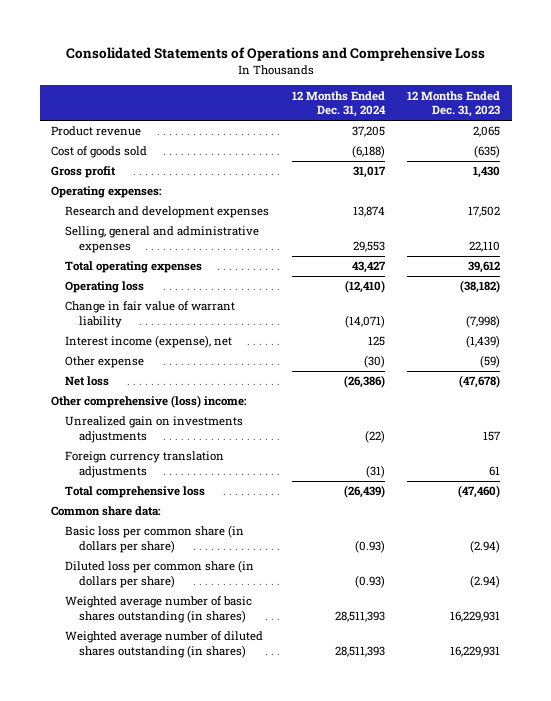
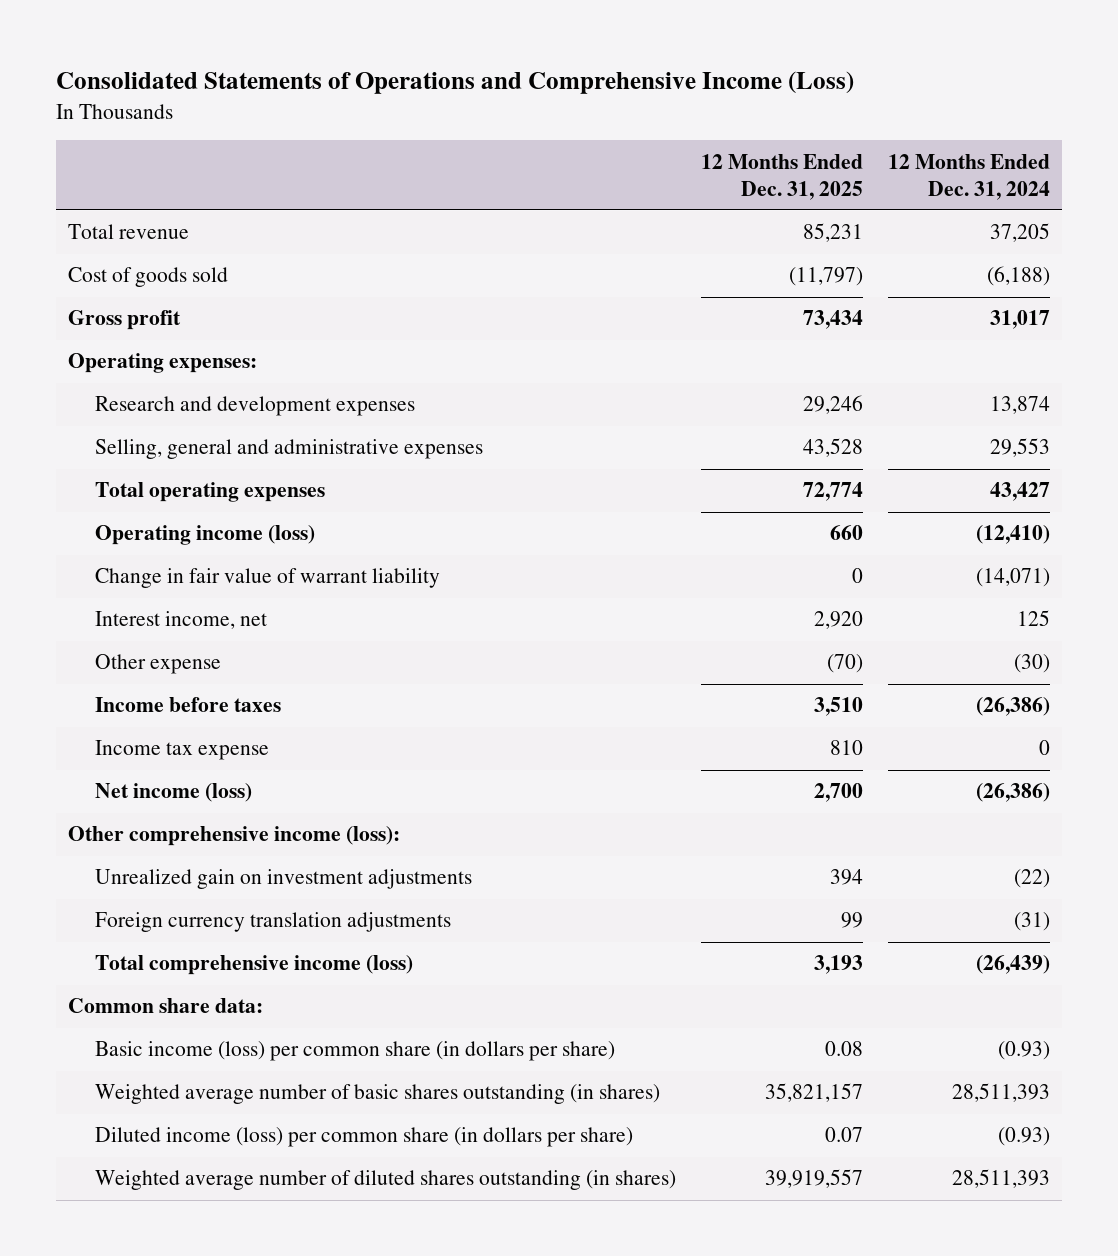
[65,46,485,61] Consolidated Statements of Operations and Comprehensive Loss -> [55,71,854,95] Consolidated Statements of Operations and Comprehensive Income (Loss)
[407,90,501,117] 12 Months Ended Dec. 31, 2023 -> none
none -> [701,153,864,200] 12 Months Ended Dec. 31, 2025
[51,126,142,137] Product revenue -> [68,224,190,240] Total revenue
[64,281,144,294] Operating loss -> [95,525,316,546] Operating income (loss)
[64,335,232,349] Interest income (expense), net -> [95,611,268,630] Interest income, net
none -> [95,697,282,713] Income before taxes
none -> [95,740,270,761] Income tax expense
[64,376,109,387] Net loss -> [95,783,253,803] Net income (loss)
[51,395,248,409] Other comprehensive (loss) income: -> [68,826,401,847] Other comprehensive income (loss):
[64,416,243,443] Unrealized gain on investments adjustments -> [95,869,473,890] Unrealized gain on investment adjustments
[64,486,205,499] Total comprehensive loss -> [95,955,414,976] Total comprehensive income (loss)
[64,560,254,588] Diluted loss per common share (in dollars per share) -> none
[64,525,244,553] Basic loss per common share (in dollars per share) -> [95,1041,616,1062] Basic income (loss) per common share (in dollars per share)
none -> [95,1127,634,1148] Diluted income (loss) per common share (in dollars per share)

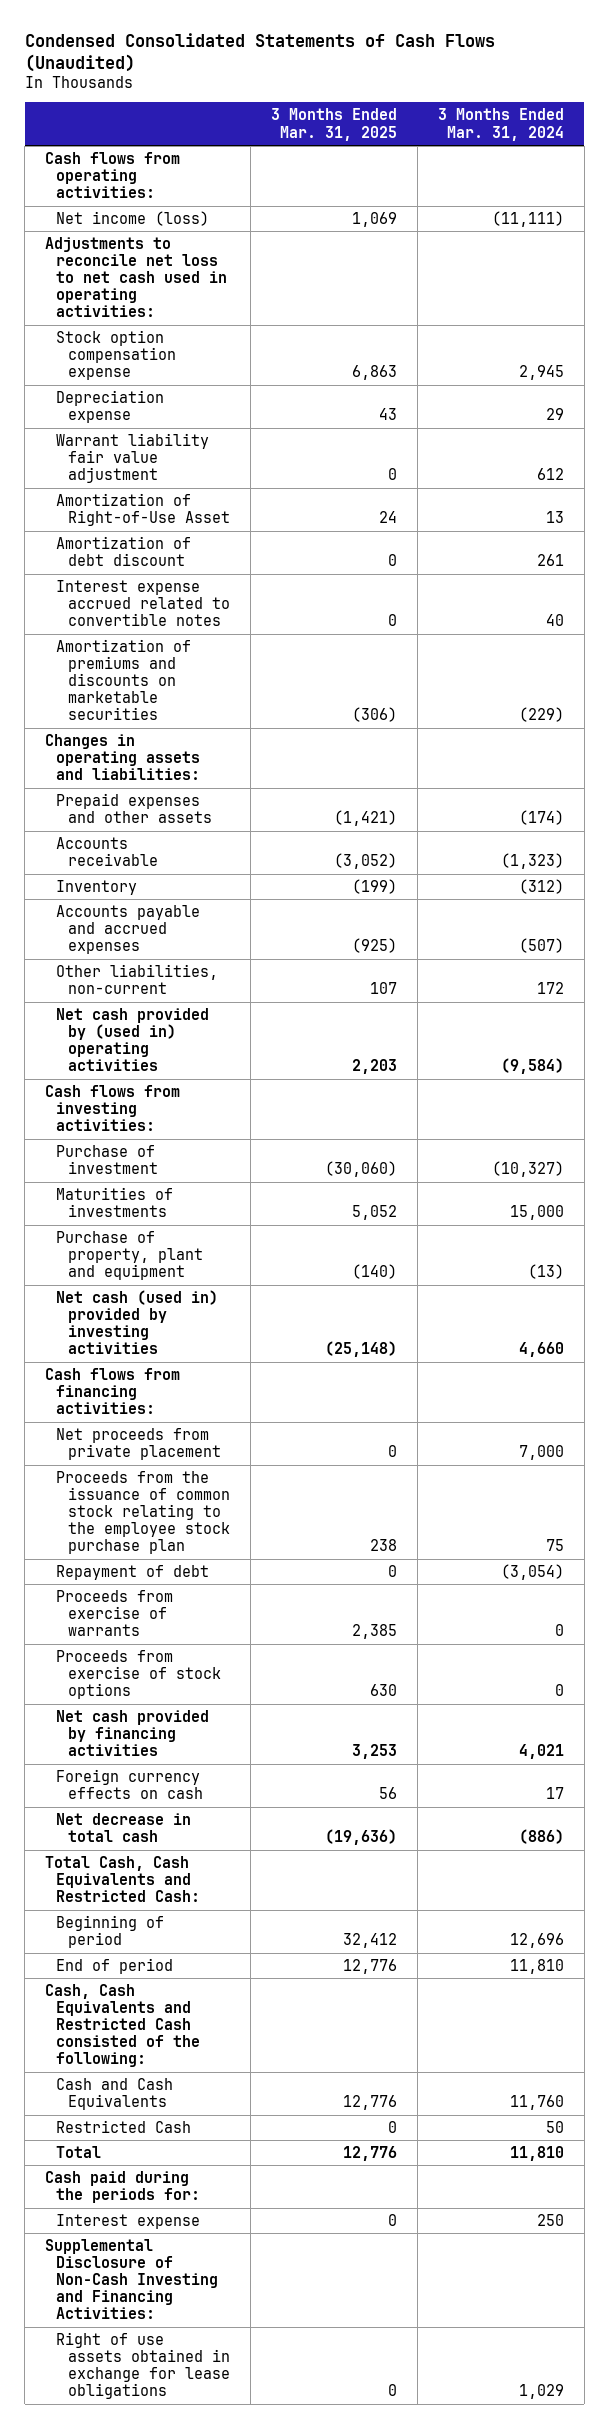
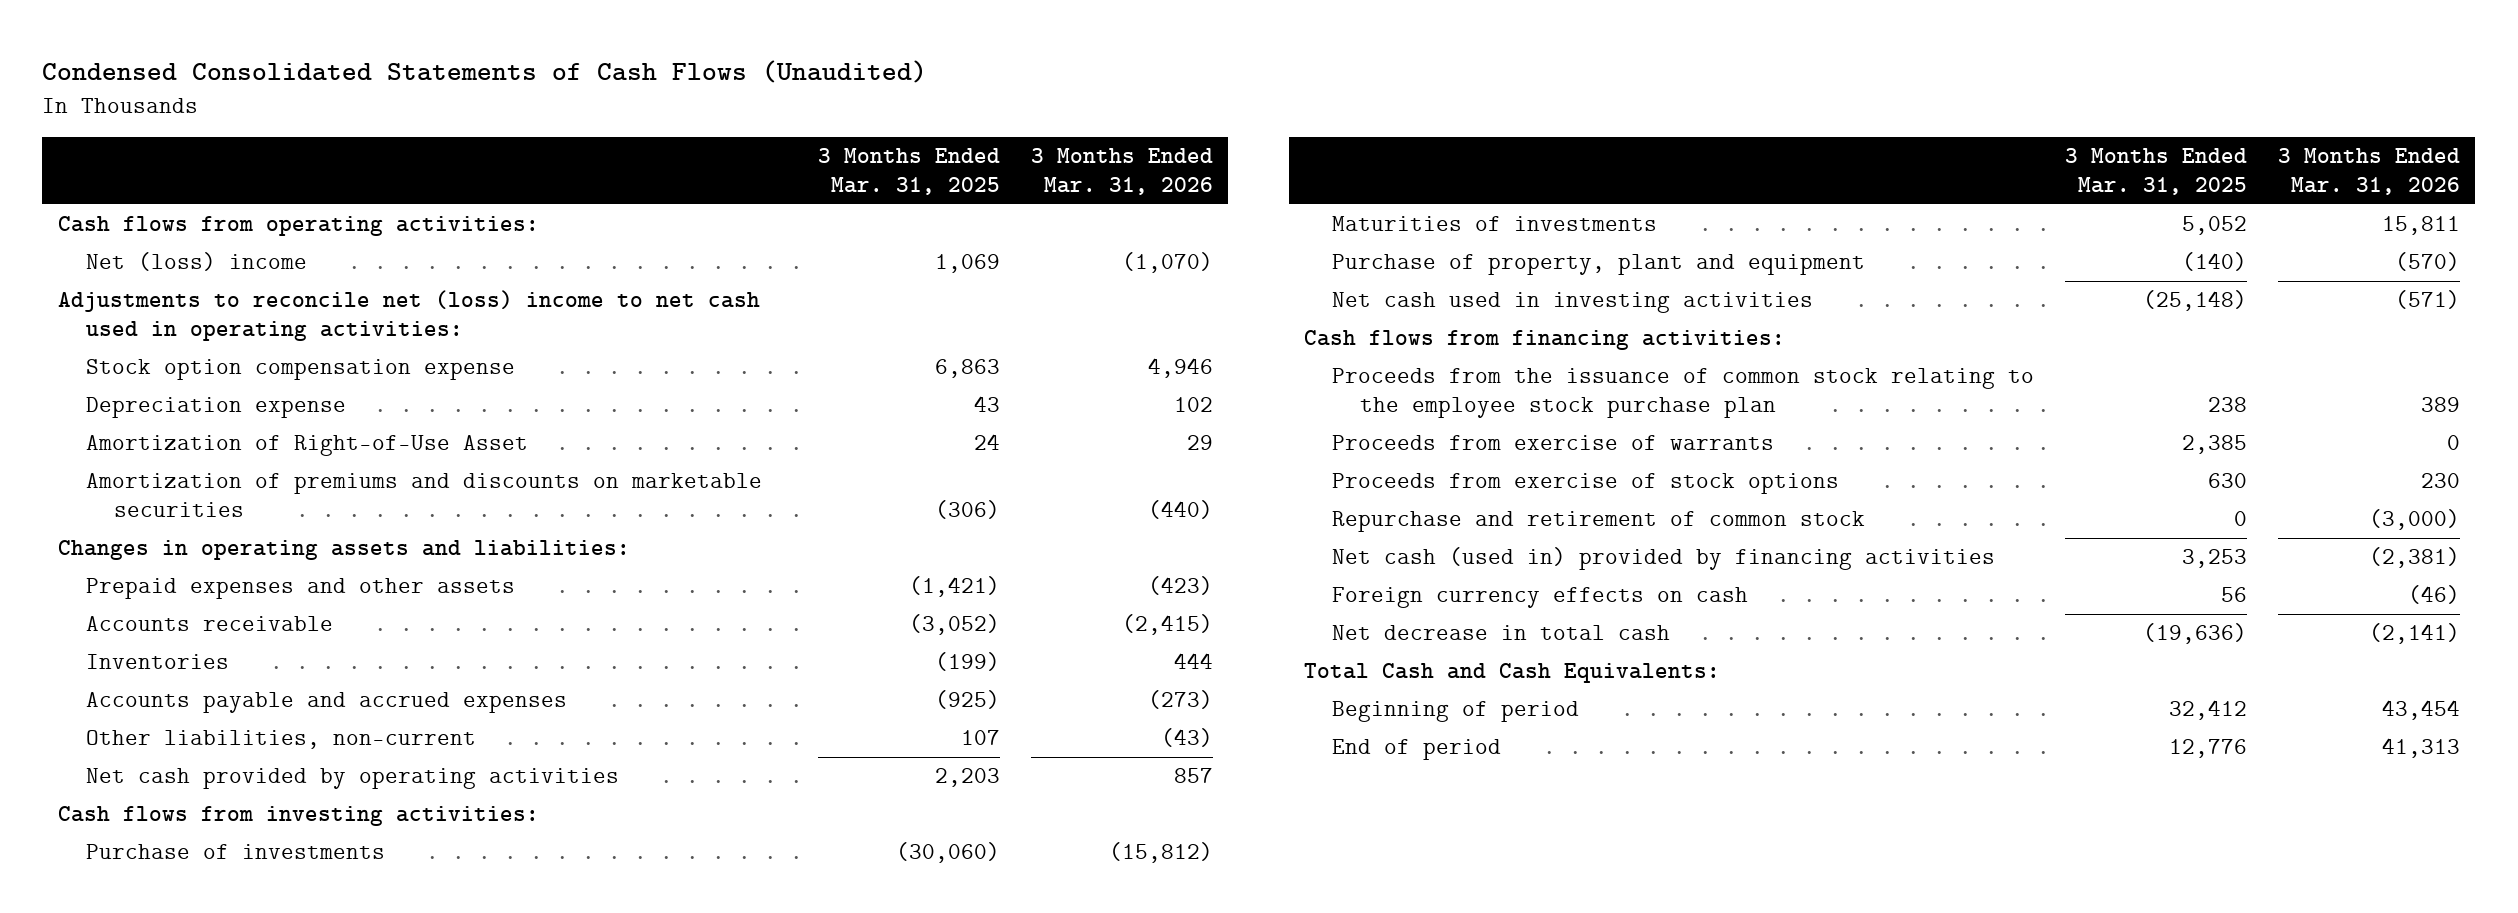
[437,108,564,141] 3 Months Ended Mar. 31, 2024 -> none
none -> [1031,148,1214,196] 3 Months Ended Mar. 31, 2026
[56,210,210,226] Net income (loss) -> [85,252,307,272] Net (loss) income
[45,236,228,318] Adjustments to reconcile net loss to net cash used in operating activities: -> [57,290,760,342] Adjustments to reconcile net (loss) income to net cash used in operating activities:
[56,432,210,484] Warrant liability fair value adjustment -> none
[56,535,192,567] Amortization of debt discount -> none
[56,579,230,627] Interest expense accrued related to convertible notes -> none
[56,879,138,895] Inventory -> [85,654,229,670] Inventories
[56,1007,210,1072] Net cash provided by (used in) operating activities -> [85,768,619,790] Net cash provided by operating activities
[56,1144,158,1175] Purchase of investment -> [85,844,385,860] Purchase of investments
[56,1289,219,1355] Net cash (used in) provided by investing activities -> [1332,292,1814,314] Net cash used in investing activities
[56,1427,221,1461] Net proceeds from private placement -> none
[56,1564,210,1580] Repayment of debt -> none
none -> [1332,511,1866,533] Repurchase and retirement of common stock
[56,1709,210,1757] Net cash provided by financing activities -> [1332,547,1996,571] Net cash (used in) provided by financing activities
[45,1855,201,1903] Total Cash, Cash Equivalents and Restricted Cash: -> [1304,663,1721,684] Total Cash and Cash Equivalents:
[45,1983,201,2068] Cash, Cash Equivalents and Restricted Cash consisted of the following: -> none
[56,2077,174,2111] Cash and Cash Equivalents -> none
[56,2119,192,2133] Restricted Cash -> none
[56,2145,102,2158] Total -> none
[45,2170,201,2204] Cash paid during the periods for: -> none
[56,2213,201,2229] Interest expense -> none
[45,2238,219,2320] Supplemental Disclosure of Non-Cash Investing and Financing Activities: -> none
[56,2331,230,2400] Right of use assets obtained in exchange for lease obligations -> none

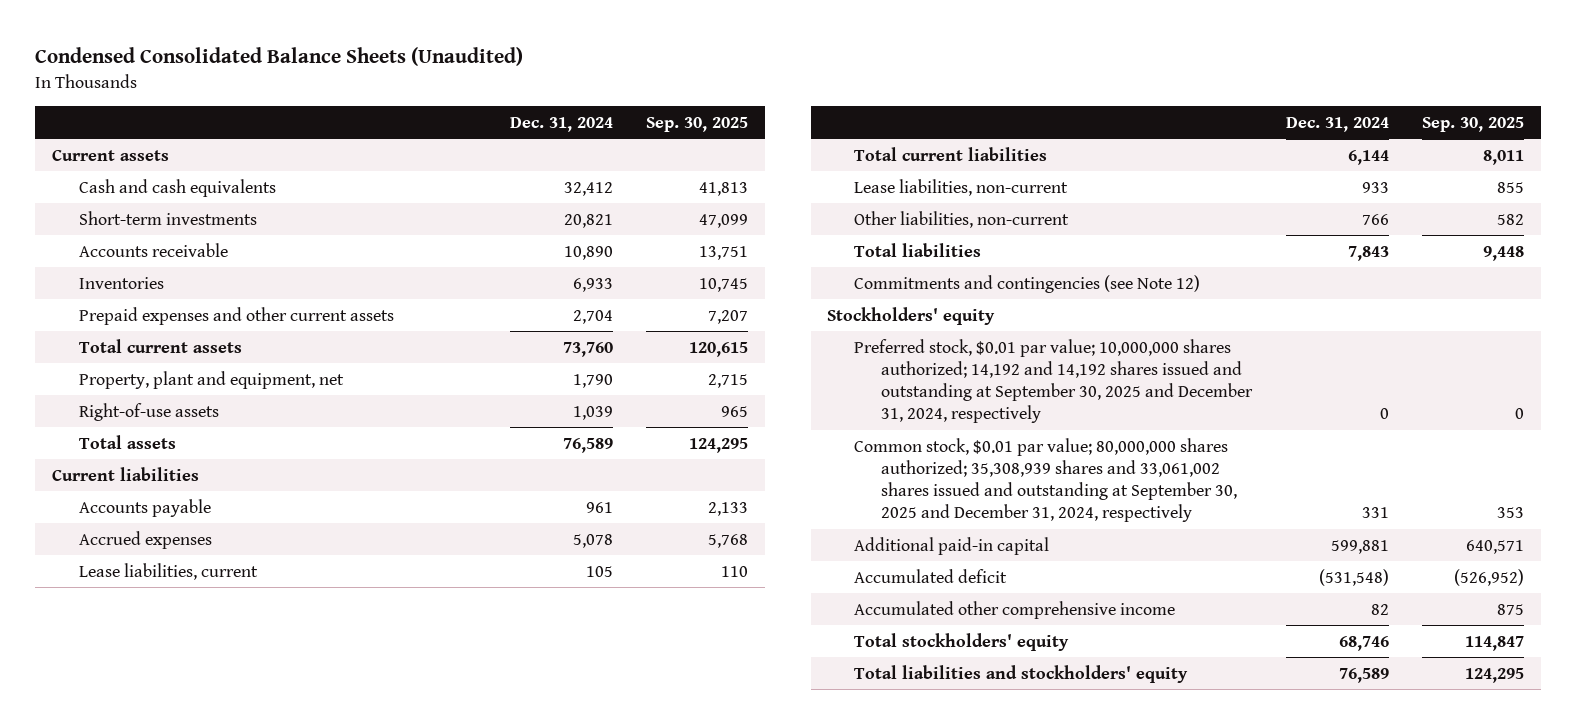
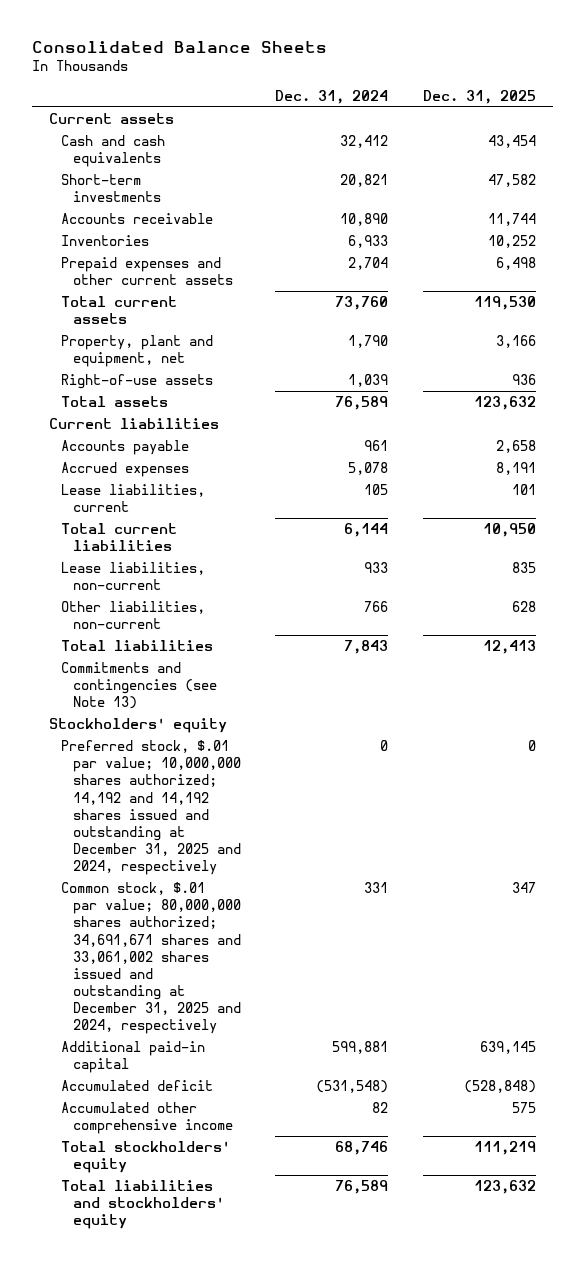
[34,47,523,67] Condensed Consolidated Balance Sheets (Unaudited) -> [31,40,327,53] Consolidated Balance Sheets
[646,116,749,132] Sep. 30, 2025 -> none
none -> [422,90,536,105] Dec. 31, 2025
[854,274,1201,293] Commitments and contingencies (see Note 12) -> [60,662,218,710] Commitments and contingencies (see Note 13)
[854,338,1254,424] Preferred stock, $0.01 par value; 10,000,000 shares authorized; 14,192 and 14,192 shares issued and outstanding at September 30, 2025 and December 31, 2024, respectively -> [60,740,242,875] Preferred stock, $.01 par value; 10,000,000 shares authorized; 14,192 and 14,192 shares issued and outstanding at December 31, 2025 and 2024, respectively
[854,437,1238,523] Common stock, $0.01 par value; 80,000,000 shares authorized; 35,308,939 shares and 33,061,002 shares issued and outstanding at September 30, 2025 and December 31, 2024, respectively -> [60,882,242,1035] Common stock, $.01 par value; 80,000,000 shares authorized; 34,691,671 shares and 33,061,002 shares issued and outstanding at December 31, 2025 and 2024, respectively

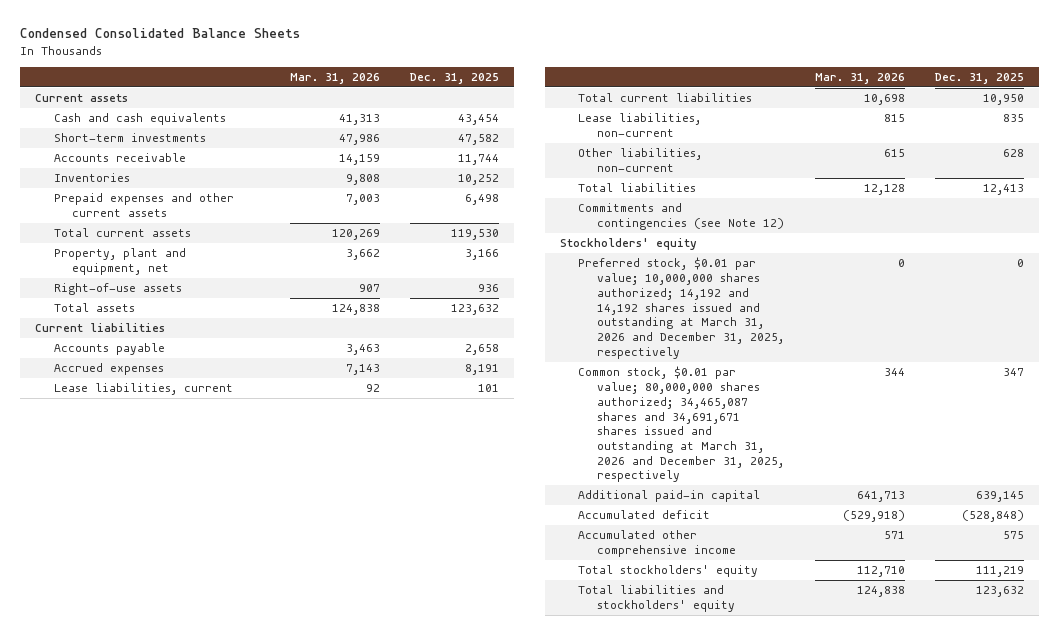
[31,40,327,53] Consolidated Balance Sheets -> [19,28,300,39] Condensed Consolidated Balance Sheets
[275,90,389,105] Dec. 31, 2024 -> none
none -> [289,72,380,84] Mar. 31, 2026
[60,662,218,710] Commitments and contingencies (see Note 13) -> [578,203,785,231] Commitments and contingencies (see Note 12)
[60,740,242,875] Preferred stock, $.01 par value; 10,000,000 shares authorized; 14,192 and 14,192 shares issued and outstanding at December 31, 2025 and 2024, respectively -> [578,257,785,359] Preferred stock, $0.01 par value; 10,000,000 shares authorized; 14,192 and 14,192 shares issued and outstanding at March 31, 2026 and December 31, 2025, respectively
[60,882,242,1035] Common stock, $.01 par value; 80,000,000 shares authorized; 34,691,671 shares and 33,061,002 shares issued and outstanding at December 31, 2025 and 2024, respectively -> [578,366,785,483] Common stock, $0.01 par value; 80,000,000 shares authorized; 34,465,087 shares and 34,691,671 shares issued and outstanding at March 31, 2026 and December 31, 2025, respectively

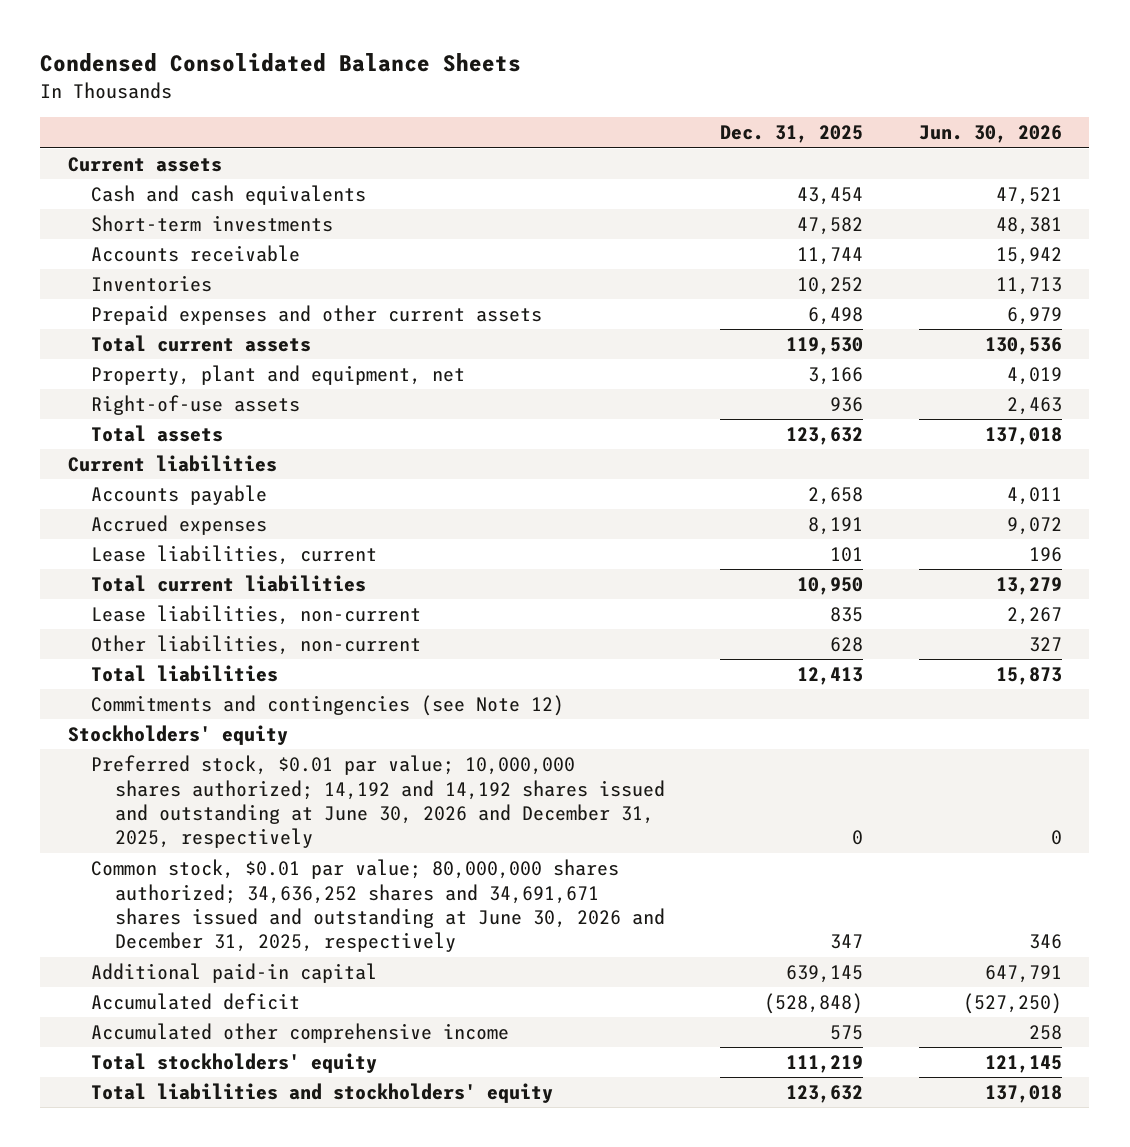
[289,72,380,84] Mar. 31, 2026 -> none
none -> [918,125,1062,144] Jun. 30, 2026
[578,257,785,359] Preferred stock, $0.01 par value; 10,000,000 shares authorized; 14,192 and 14,192 shares issued and outstanding at March 31, 2026 and December 31, 2025, respectively -> [91,755,665,849] Preferred stock, $0.01 par value; 10,000,000 shares authorized; 14,192 and 14,192 shares issued and outstanding at June 30, 2026 and December 31, 2025, respectively
[578,366,785,483] Common stock, $0.01 par value; 80,000,000 shares authorized; 34,465,087 shares and 34,691,671 shares issued and outstanding at March 31, 2026 and December 31, 2025, respectively -> [91,859,665,953] Common stock, $0.01 par value; 80,000,000 shares authorized; 34,636,252 shares and 34,691,671 shares issued and outstanding at June 30, 2026 and December 31, 2025, respectively

